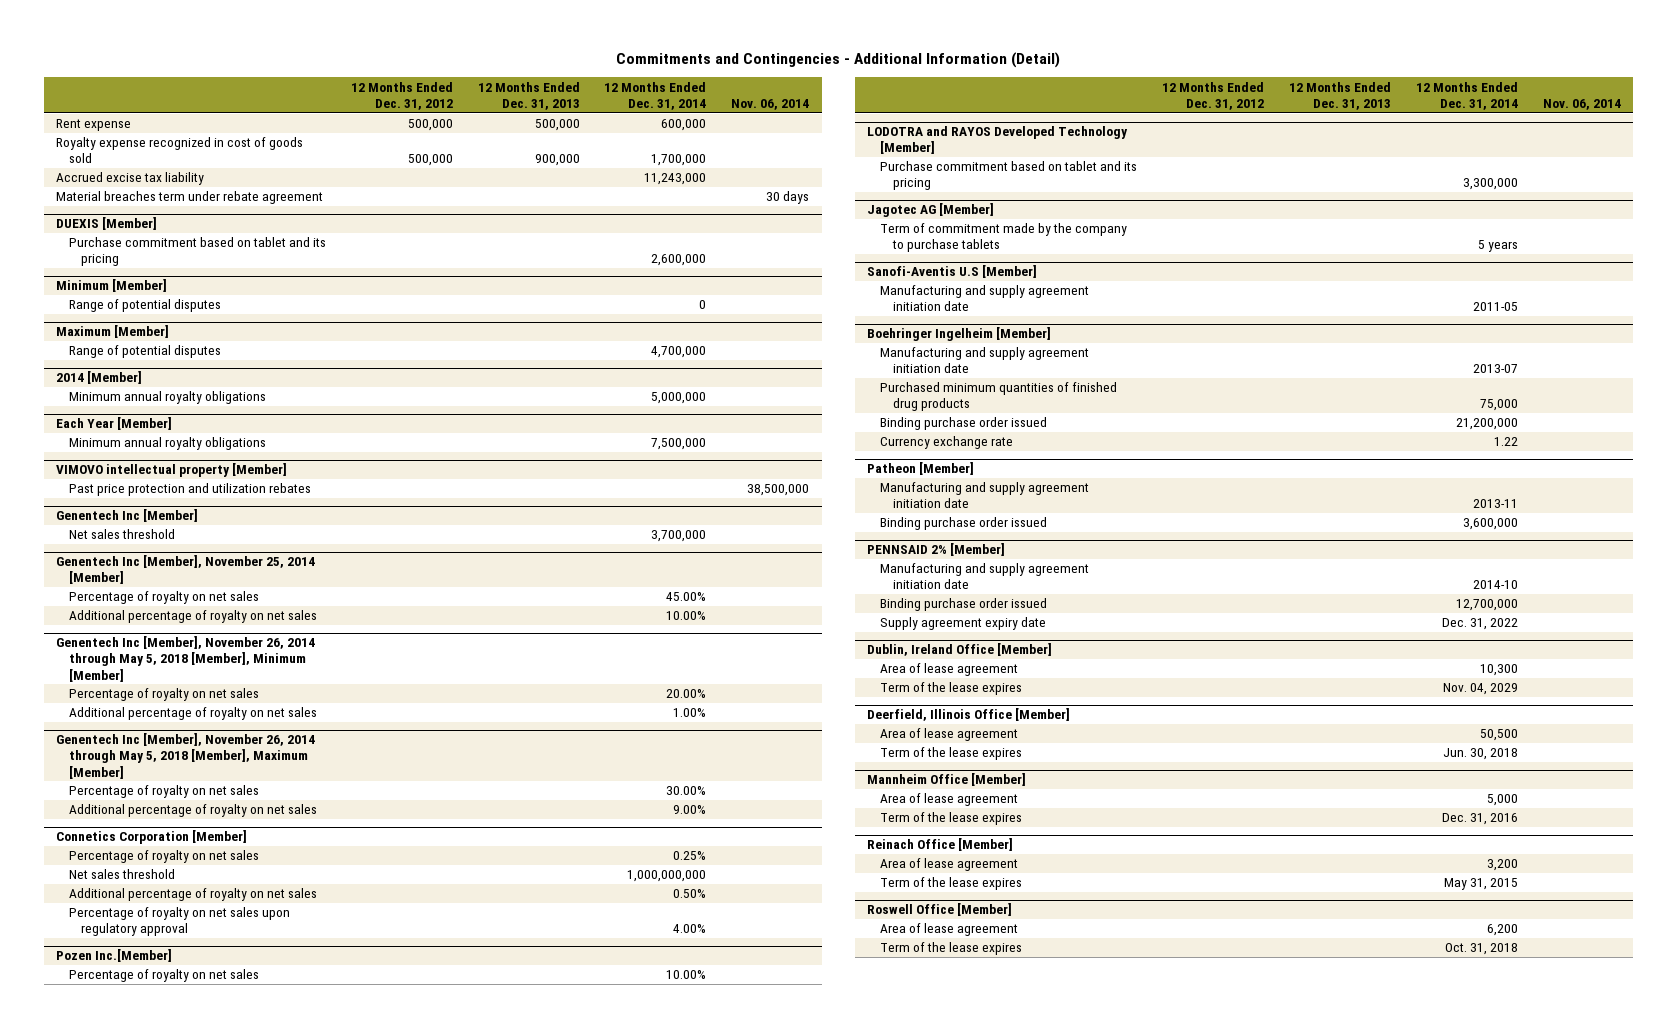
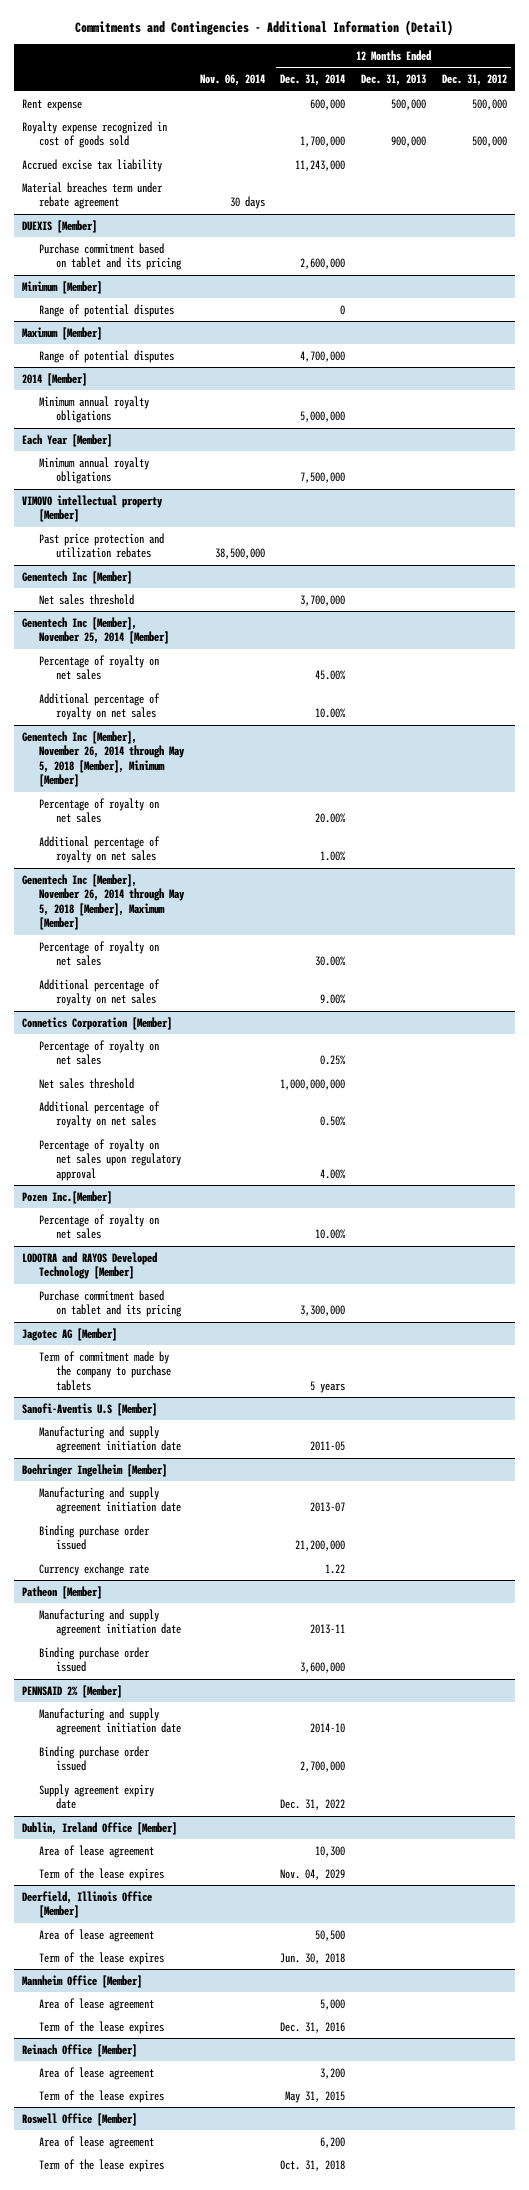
[880,382,1118,412] Purchased minimum quantities of finished drug products -> none
[1455,599,1518,612] 12,700,000 -> [300,1761,346,1773] 2,700,000

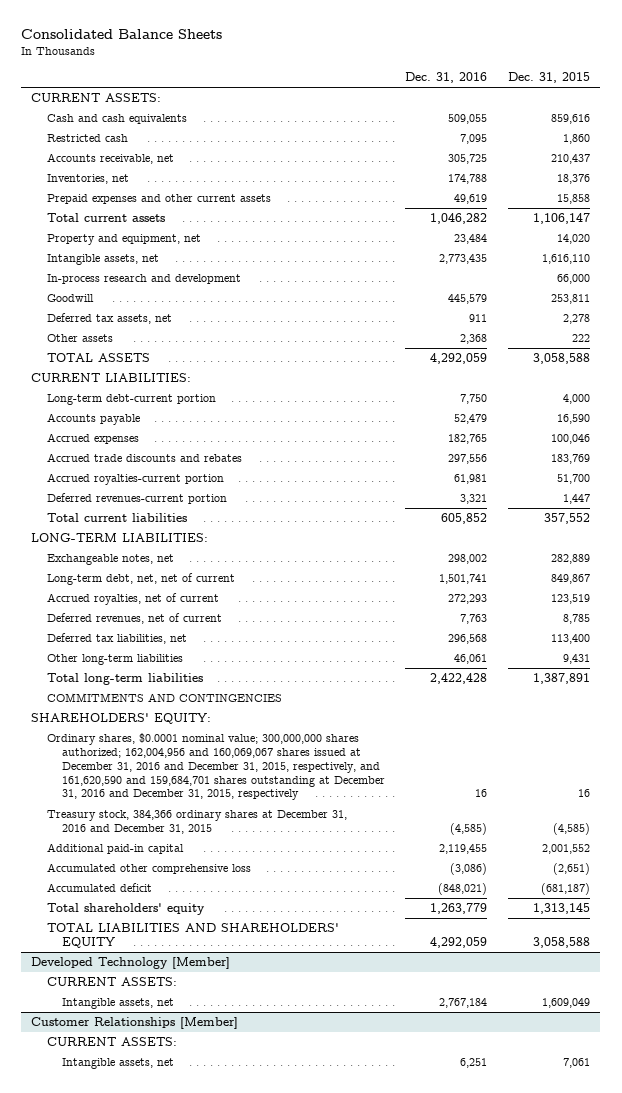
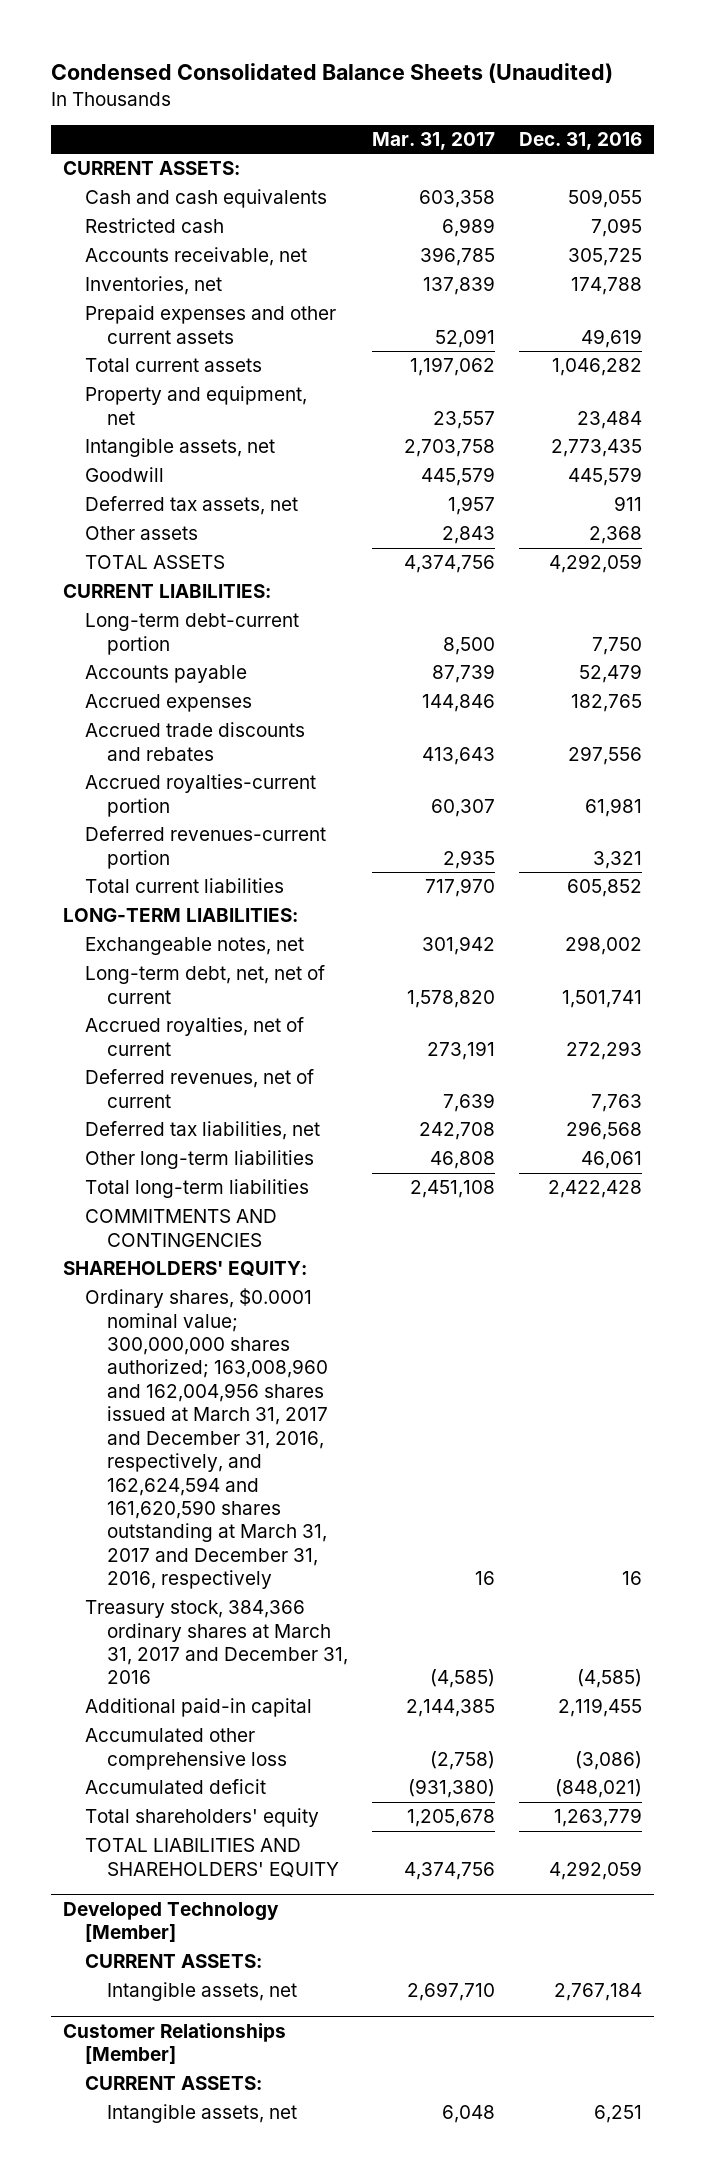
[21,29,223,40] Consolidated Balance Sheets -> [51,63,614,84] Condensed Consolidated Balance Sheets (Unaudited)
[508,71,591,83] Dec. 31, 2015 -> none
none -> [372,131,496,150] Mar. 31, 2017
[46,274,241,285] In-process research and development -> none
[46,733,385,801] Ordinary shares, $0.0001 nominal value; 300,000,000 shares authorized; 162,004,956 and 160,069,067 shares issued at December 31, 2016 and December 31, 2015, respectively, and 161,620,590 and 159,684,701 shares outstanding at December 31, 2016 and December 31, 2015, respectively -> [85,1288,329,1590] Ordinary shares, $0.0001 nominal value; 300,000,000 shares authorized; 163,008,960 and 162,004,956 shares issued at March 31, 2017 and December 31, 2016, respectively, and 162,624,594 and 161,620,590 shares outstanding at March 31, 2017 and December 31, 2016, respectively
[46,810,347,835] Treasury stock, 384,366 ordinary shares at December 31, 2016 and December 31, 2015 -> [85,1600,349,1685] Treasury stock, 384,366 ordinary shares at March 31, 2017 and December 31, 2016

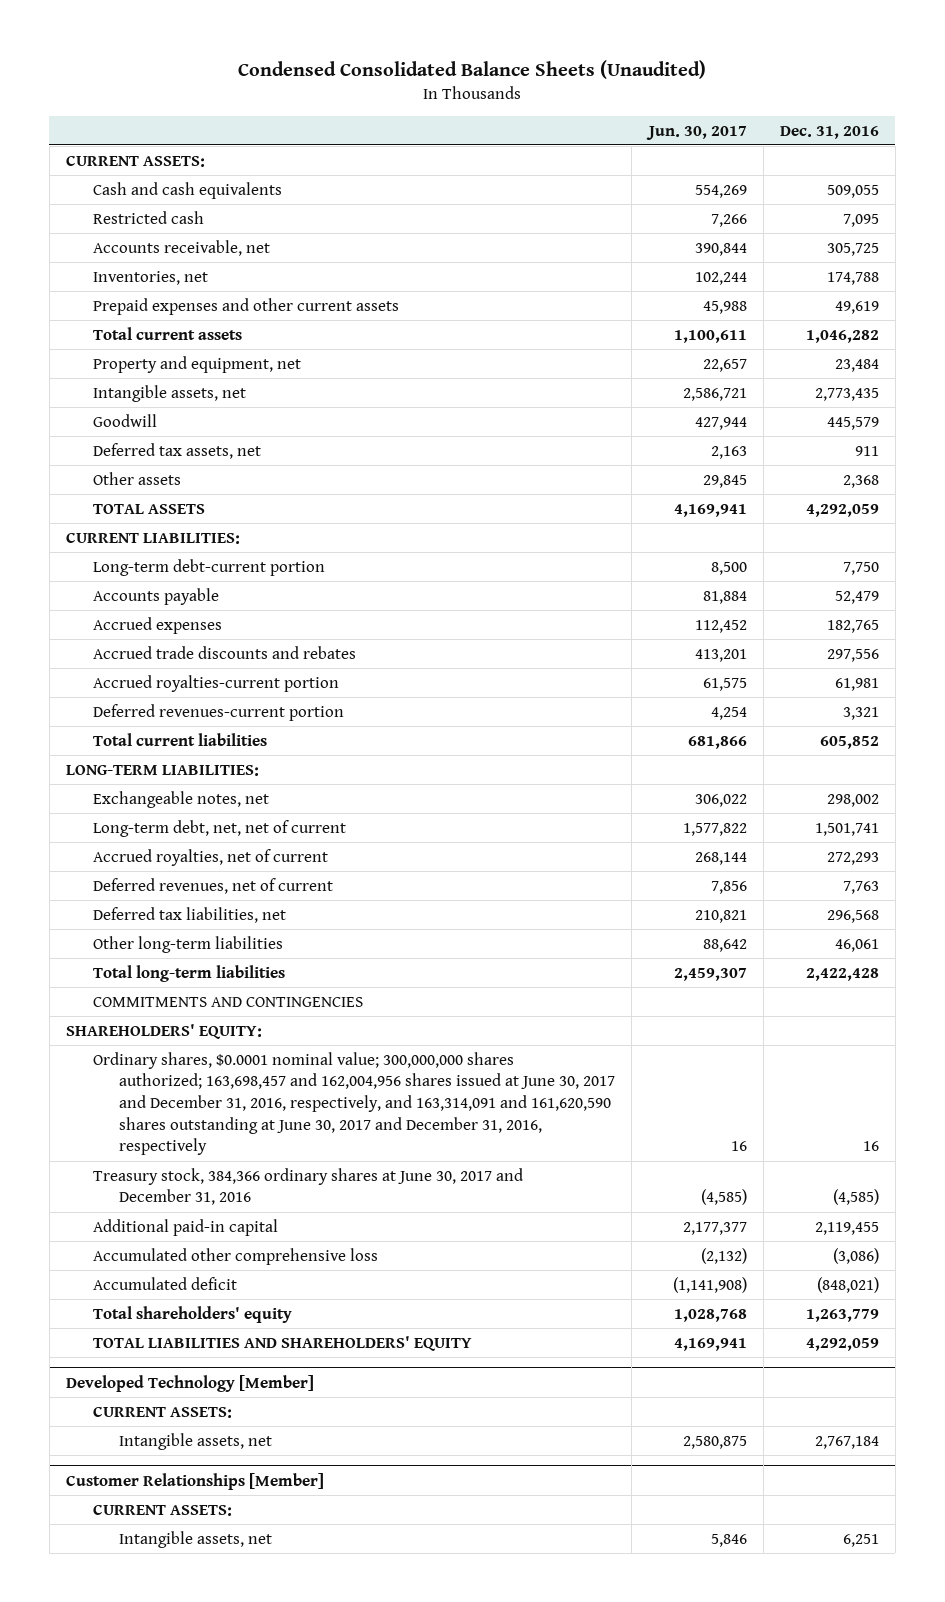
[372,131,496,150] Mar. 31, 2017 -> none
none -> [645,125,747,140] Jun. 30, 2017
[85,1288,329,1590] Ordinary shares, $0.0001 nominal value; 300,000,000 shares authorized; 163,008,960 and 162,004,956 shares issued at March 31, 2017 and December 31, 2016, respectively, and 162,624,594 and 161,620,590 shares outstanding at March 31, 2017 and December 31, 2016, respectively -> [92,1051,616,1156] Ordinary shares, $0.0001 nominal value; 300,000,000 shares authorized; 163,698,457 and 162,004,956 shares issued at June 30, 2017 and December 31, 2016, respectively, and 163,314,091 and 161,620,590 shares outstanding at June 30, 2017 and December 31, 2016, respectively
[85,1600,349,1685] Treasury stock, 384,366 ordinary shares at March 31, 2017 and December 31, 2016 -> [92,1167,523,1206] Treasury stock, 384,366 ordinary shares at June 30, 2017 and December 31, 2016

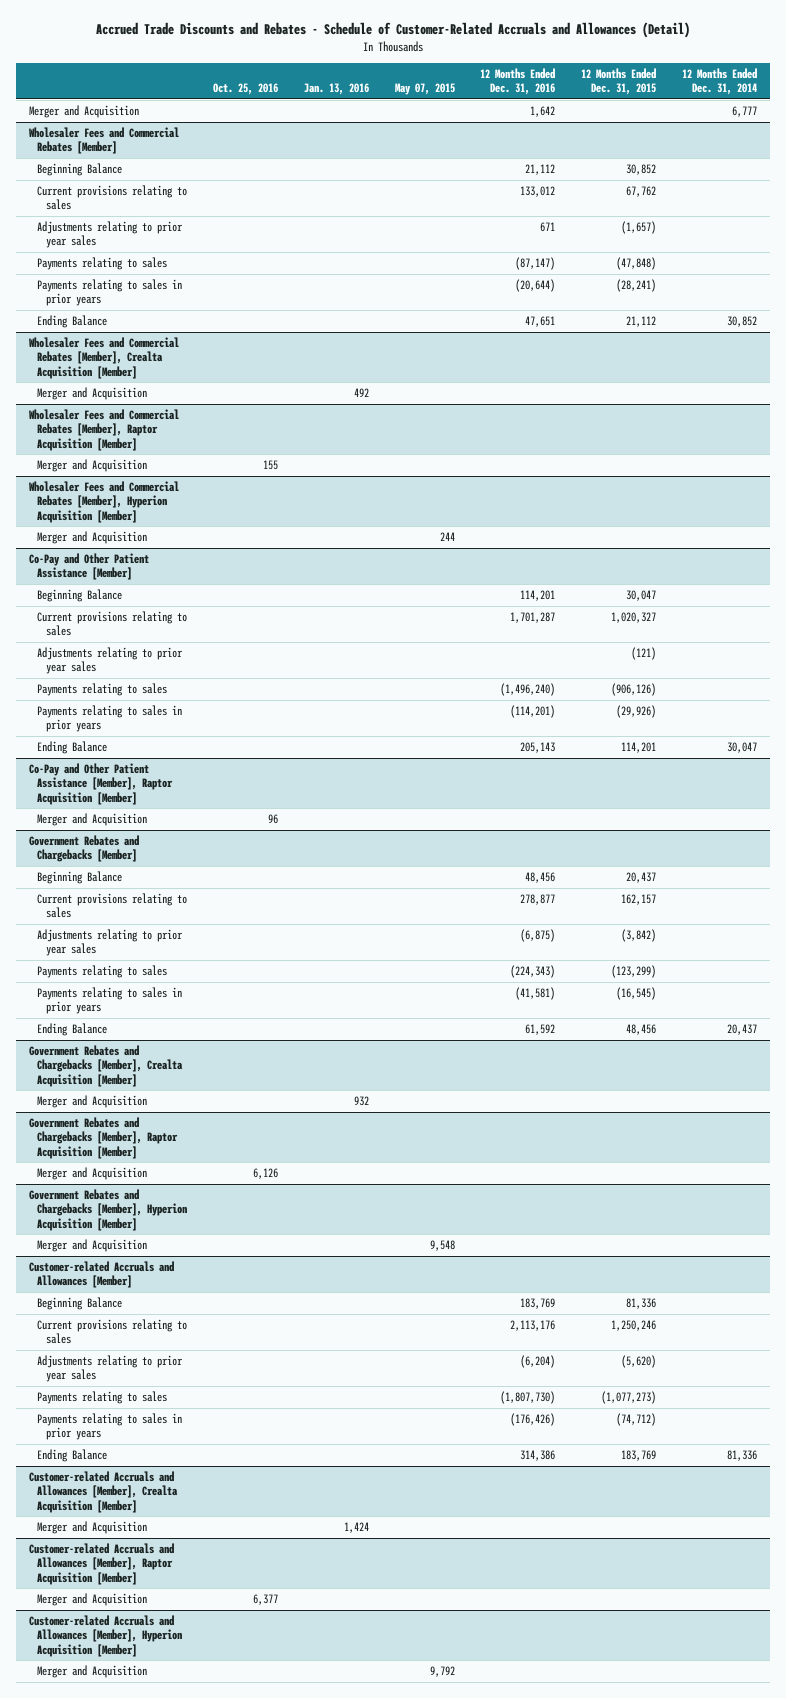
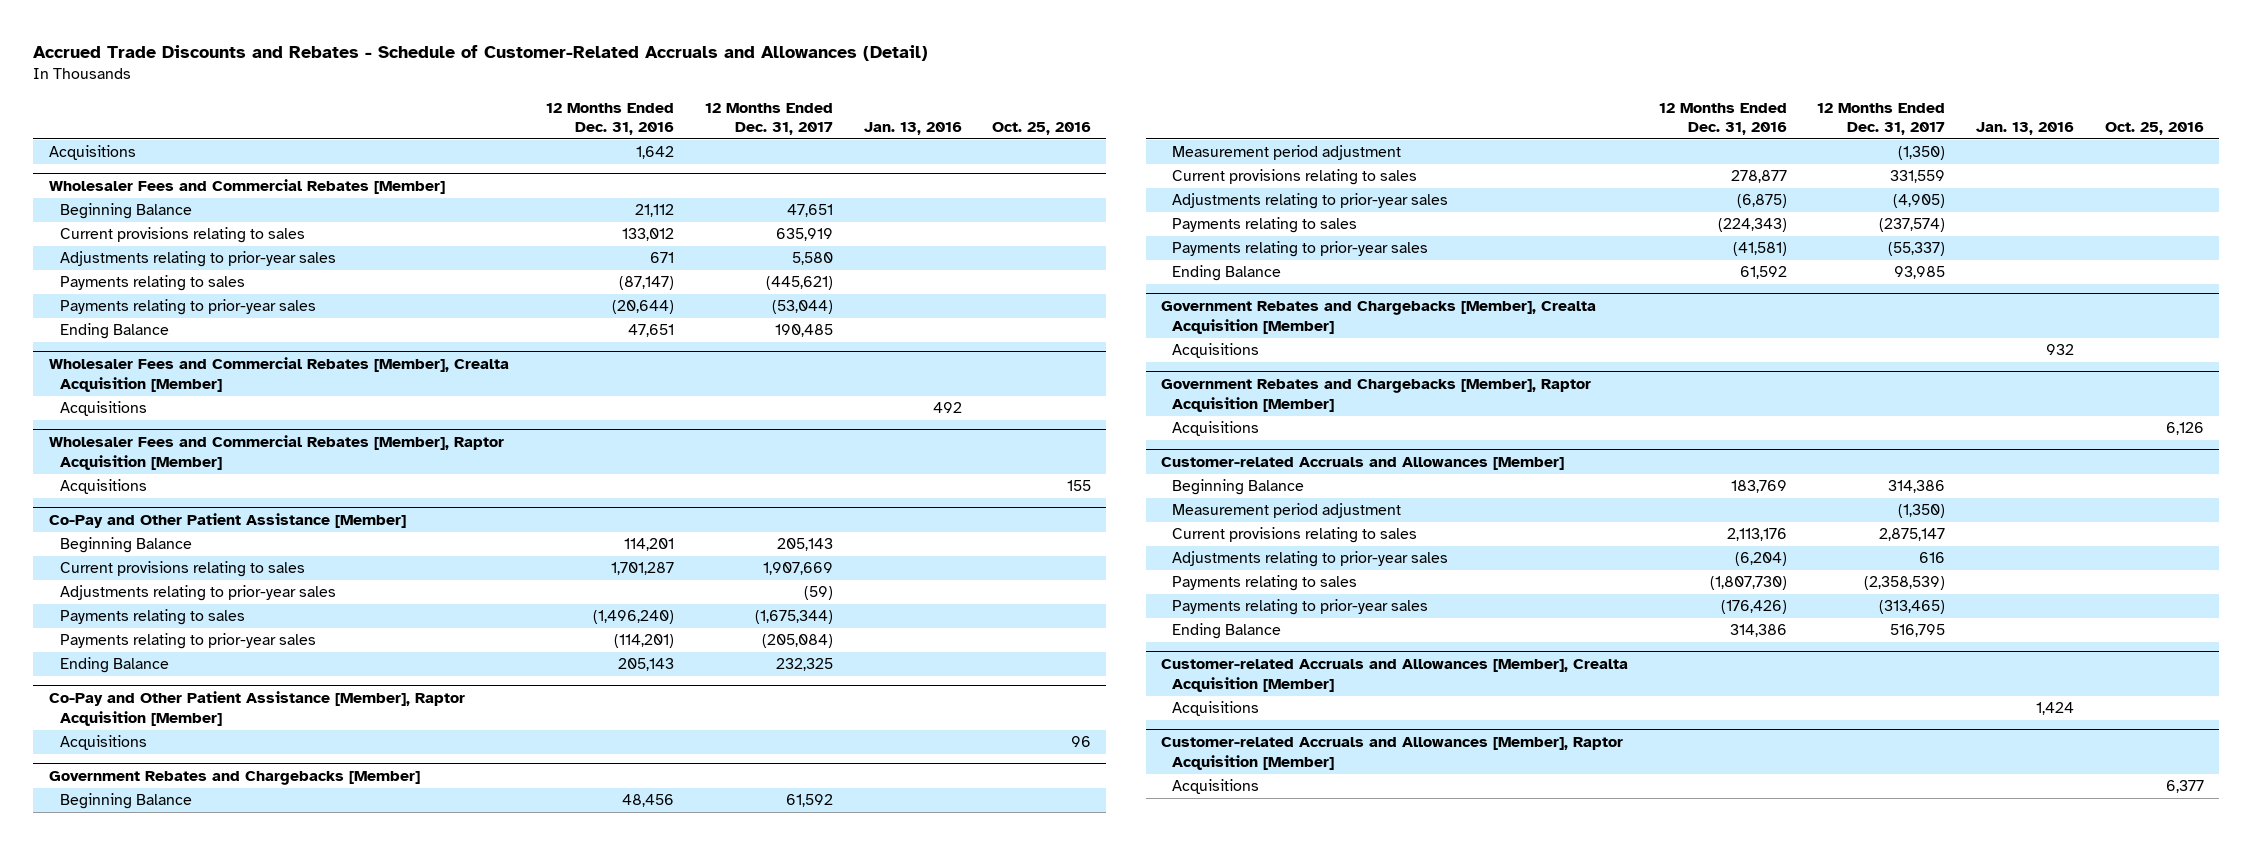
[394,83,455,96] May 07, 2015 -> none
[581,68,657,96] 12 Months Ended Dec. 31, 2015 -> none
[682,68,758,96] 12 Months Ended Dec. 31, 2014 -> none
none -> [704,102,833,136] 12 Months Ended Dec. 31, 2017
[28,105,139,119] Merger and Acquisition -> [48,145,136,161] Acquisitions
[37,221,184,249] Adjustments relating to prior year sales -> [59,251,336,268] Adjustments relating to prior-year sales
[37,279,183,307] Payments relating to sales in prior years -> [59,299,316,316] Payments relating to prior-year sales
[37,387,148,401] Merger and Acquisition -> [59,401,147,417] Acquisitions
[28,481,179,523] Wholesaler Fees and Commercial Rebates [Member], Hyperion Acquisition [Member] -> none
[37,531,148,545] Merger and Acquisition -> none
[37,459,148,473] Merger and Acquisition -> [59,479,147,495] Acquisitions
[37,647,184,675] Adjustments relating to prior year sales -> [59,585,336,602] Adjustments relating to prior-year sales
[37,705,183,733] Payments relating to sales in prior years -> [59,633,316,650] Payments relating to prior-year sales
[37,813,148,827] Merger and Acquisition -> [59,735,147,751] Acquisitions
none -> [1172,145,1402,161] Measurement period adjustment
[37,929,184,957] Adjustments relating to prior year sales -> [1172,193,1449,210] Adjustments relating to prior-year sales
[37,987,183,1015] Payments relating to sales in prior years -> [1172,241,1429,258] Payments relating to prior-year sales
[37,1095,148,1109] Merger and Acquisition -> [1172,343,1260,359] Acquisitions
[28,1189,188,1231] Government Rebates and Chargebacks [Member], Hyperion Acquisition [Member] -> none
[37,1239,148,1253] Merger and Acquisition -> none
[37,1167,148,1181] Merger and Acquisition -> [1172,421,1260,437] Acquisitions
none -> [1172,503,1402,519] Measurement period adjustment
[37,1355,184,1383] Adjustments relating to prior year sales -> [1172,551,1449,568] Adjustments relating to prior-year sales
[37,1413,183,1441] Payments relating to sales in prior years -> [1172,599,1429,616] Payments relating to prior-year sales
[37,1521,148,1535] Merger and Acquisition -> [1172,701,1260,717] Acquisitions
[28,1615,183,1657] Customer-related Accruals and Allowances [Member], Hyperion Acquisition [Member] -> none
[37,1665,148,1679] Merger and Acquisition -> none
[37,1593,148,1607] Merger and Acquisition -> [1172,779,1260,795] Acquisitions

